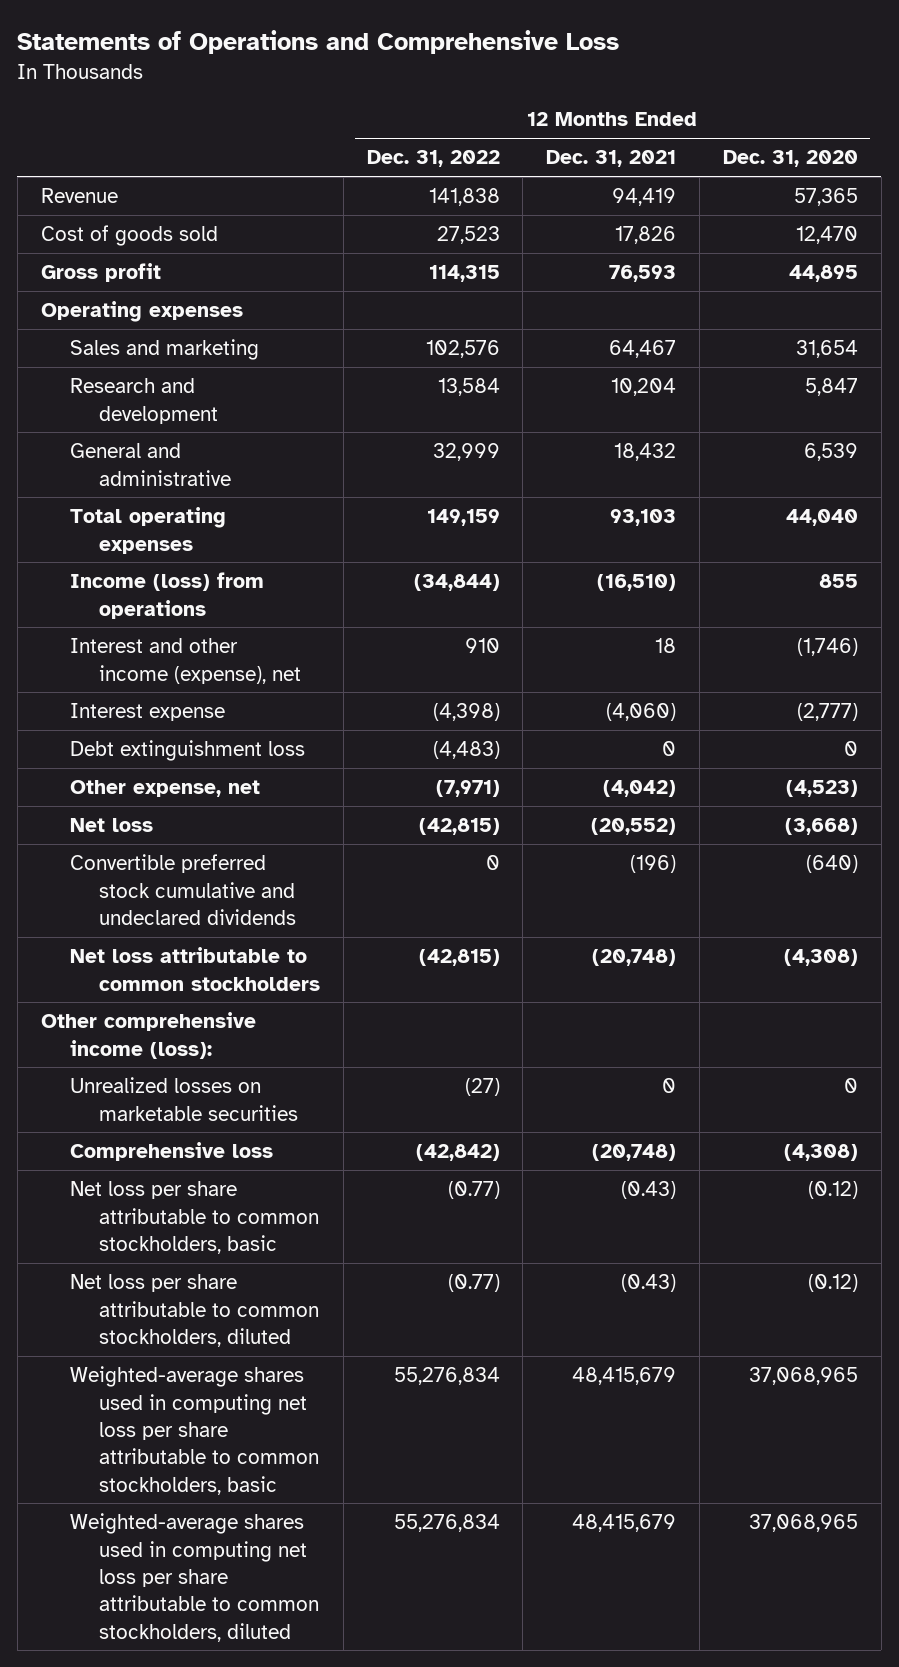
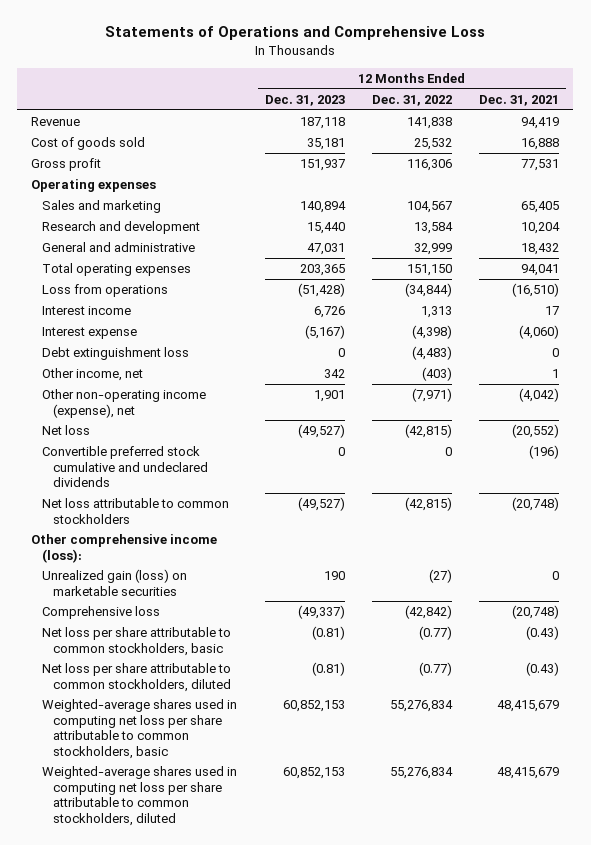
[723,150,859,168] Dec. 31, 2020 -> none
none -> [264,94,345,106] Dec. 31, 2023
[436,226,500,245] 27,523 -> [414,138,453,151] 25,532
[615,226,677,245] 17,826 -> [521,138,560,151] 16,888
[428,265,500,283] 114,315 -> [407,159,453,172] 116,306
[609,265,677,283] 76,593 -> [521,159,560,172] 77,531
[425,340,500,359] 102,576 -> [407,201,453,214] 104,567
[609,340,677,359] 64,467 -> [521,201,560,214] 65,405
[426,509,500,527] 149,159 -> [407,264,453,277] 151,150
[610,509,677,527] 93,103 -> [521,264,560,277] 94,041
[69,572,264,619] Income (loss) from operations -> [42,284,169,298] Loss from operations
[69,638,301,684] Interest and other income (expense), net -> [42,306,132,316] Interest income
[464,638,500,654] 910 -> [421,306,453,319] 1,313
[655,638,677,654] 18 -> [545,306,560,316] 17
none -> [42,368,144,382] Other income, net
[69,780,260,798] Other expense, net -> [42,389,207,418] Other non-operating income (expense), net
[69,1077,298,1121] Unrealized losses on marketable securities -> [42,569,188,596] Unrealized gain (loss) on marketable securities

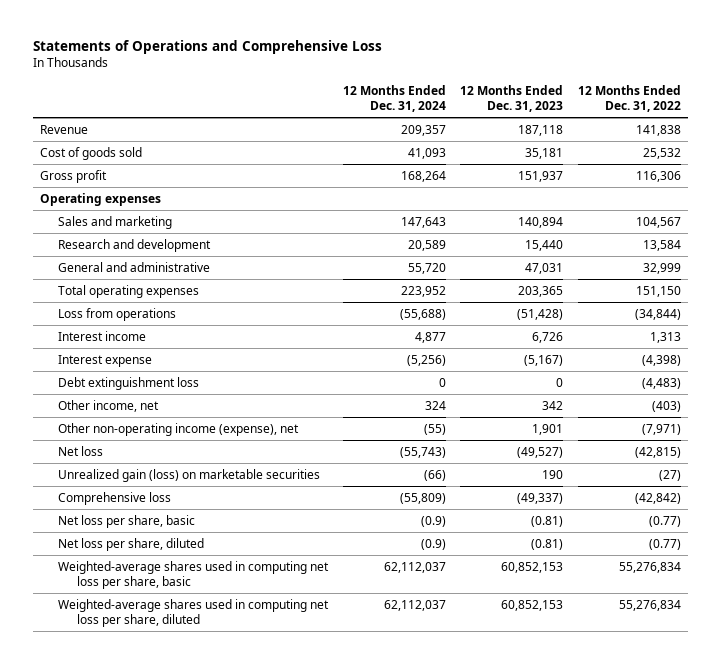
[479,94,560,106] Dec. 31, 2021 -> none
none -> [342,84,446,113] 12 Months Ended Dec. 31, 2024
[42,446,209,488] Convertible preferred stock cumulative and undeclared dividends -> none
[42,498,230,524] Net loss attributable to common stockholders -> none
[31,534,218,563] Other comprehensive income (loss): -> none
[42,627,232,656] Net loss per share attributable to common stockholders, basic -> [58,514,196,528] Net loss per share, basic
[42,663,232,692] Net loss per share attributable to common stockholders, diluted -> [58,537,205,551] Net loss per share, diluted
[42,699,238,759] Weighted-average shares used in computing net loss per share attributable to common stockholders, basic -> [58,560,330,590] Weighted-average shares used in computing net loss per share, basic
[42,766,238,826] Weighted-average shares used in computing net loss per share attributable to common stockholders, diluted -> [58,598,330,628] Weighted-average shares used in computing net loss per share, diluted

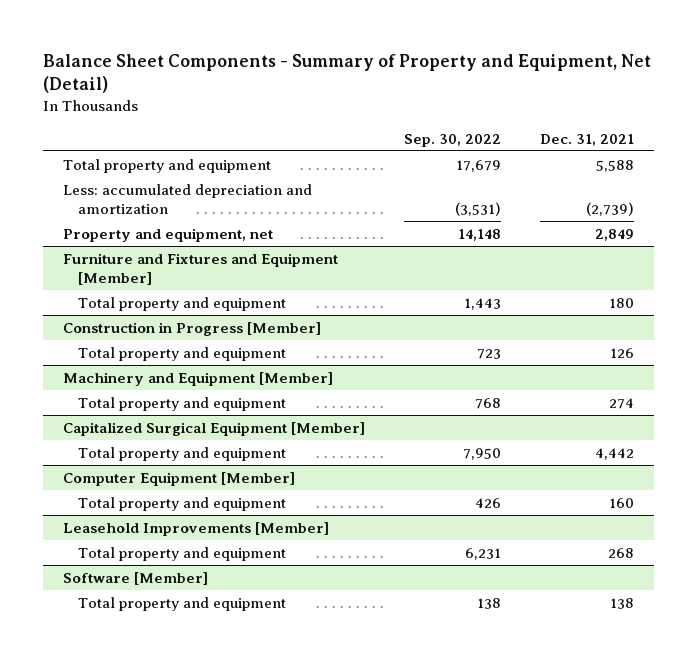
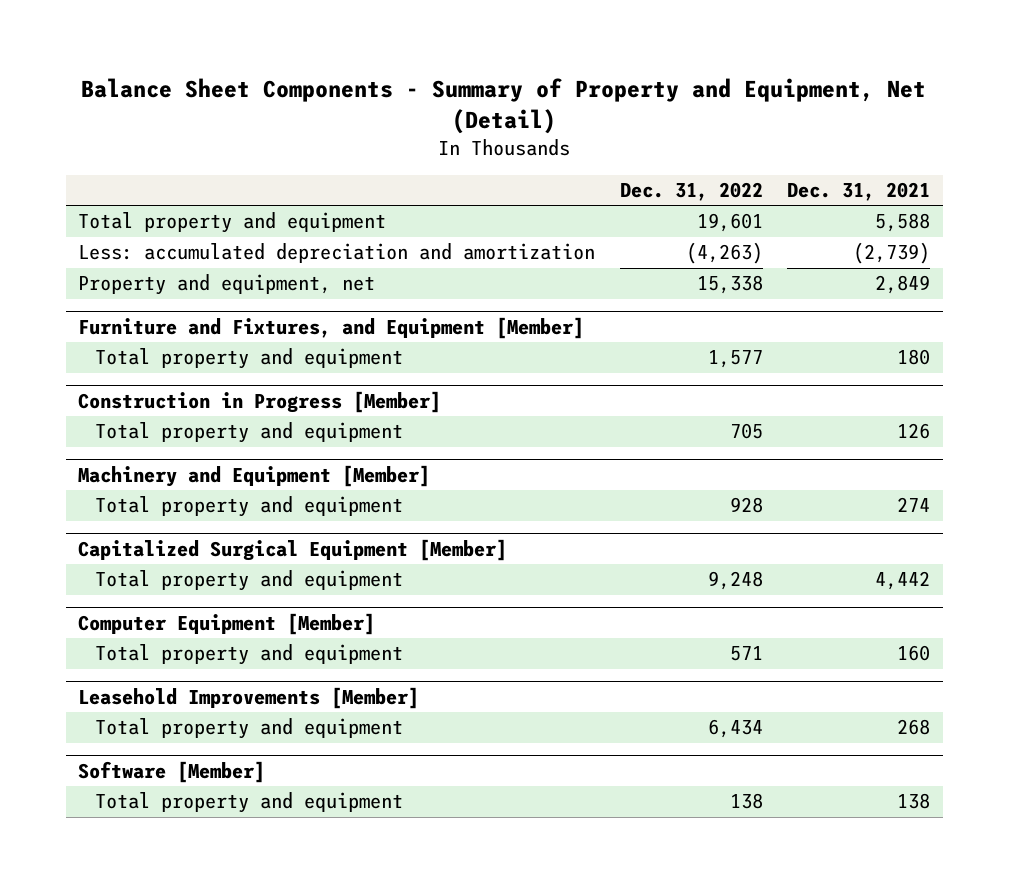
[403,133,501,147] Sep. 30, 2022 -> none
none -> [619,181,763,201] Dec. 31, 2022
[62,252,338,285] Furniture and Fixtures and Equipment [Member] -> [78,316,585,339] Furniture and Fixtures, and Equipment [Member]

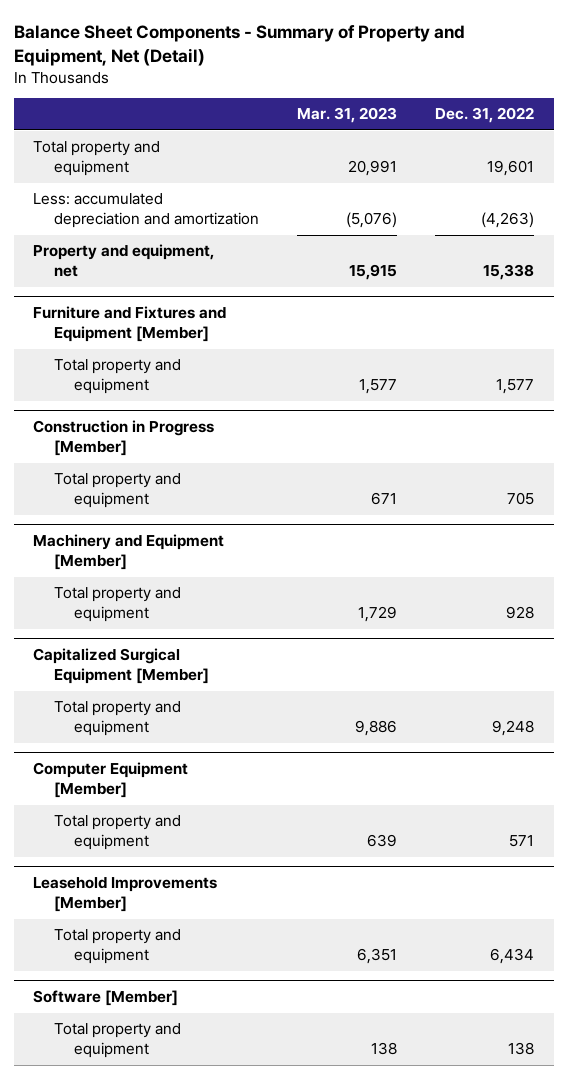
[787,181,931,201] Dec. 31, 2021 -> none
none -> [297,107,398,124] Mar. 31, 2023
[78,316,585,339] Furniture and Fixtures, and Equipment [Member] -> [33,306,227,343] Furniture and Fixtures and Equipment [Member]

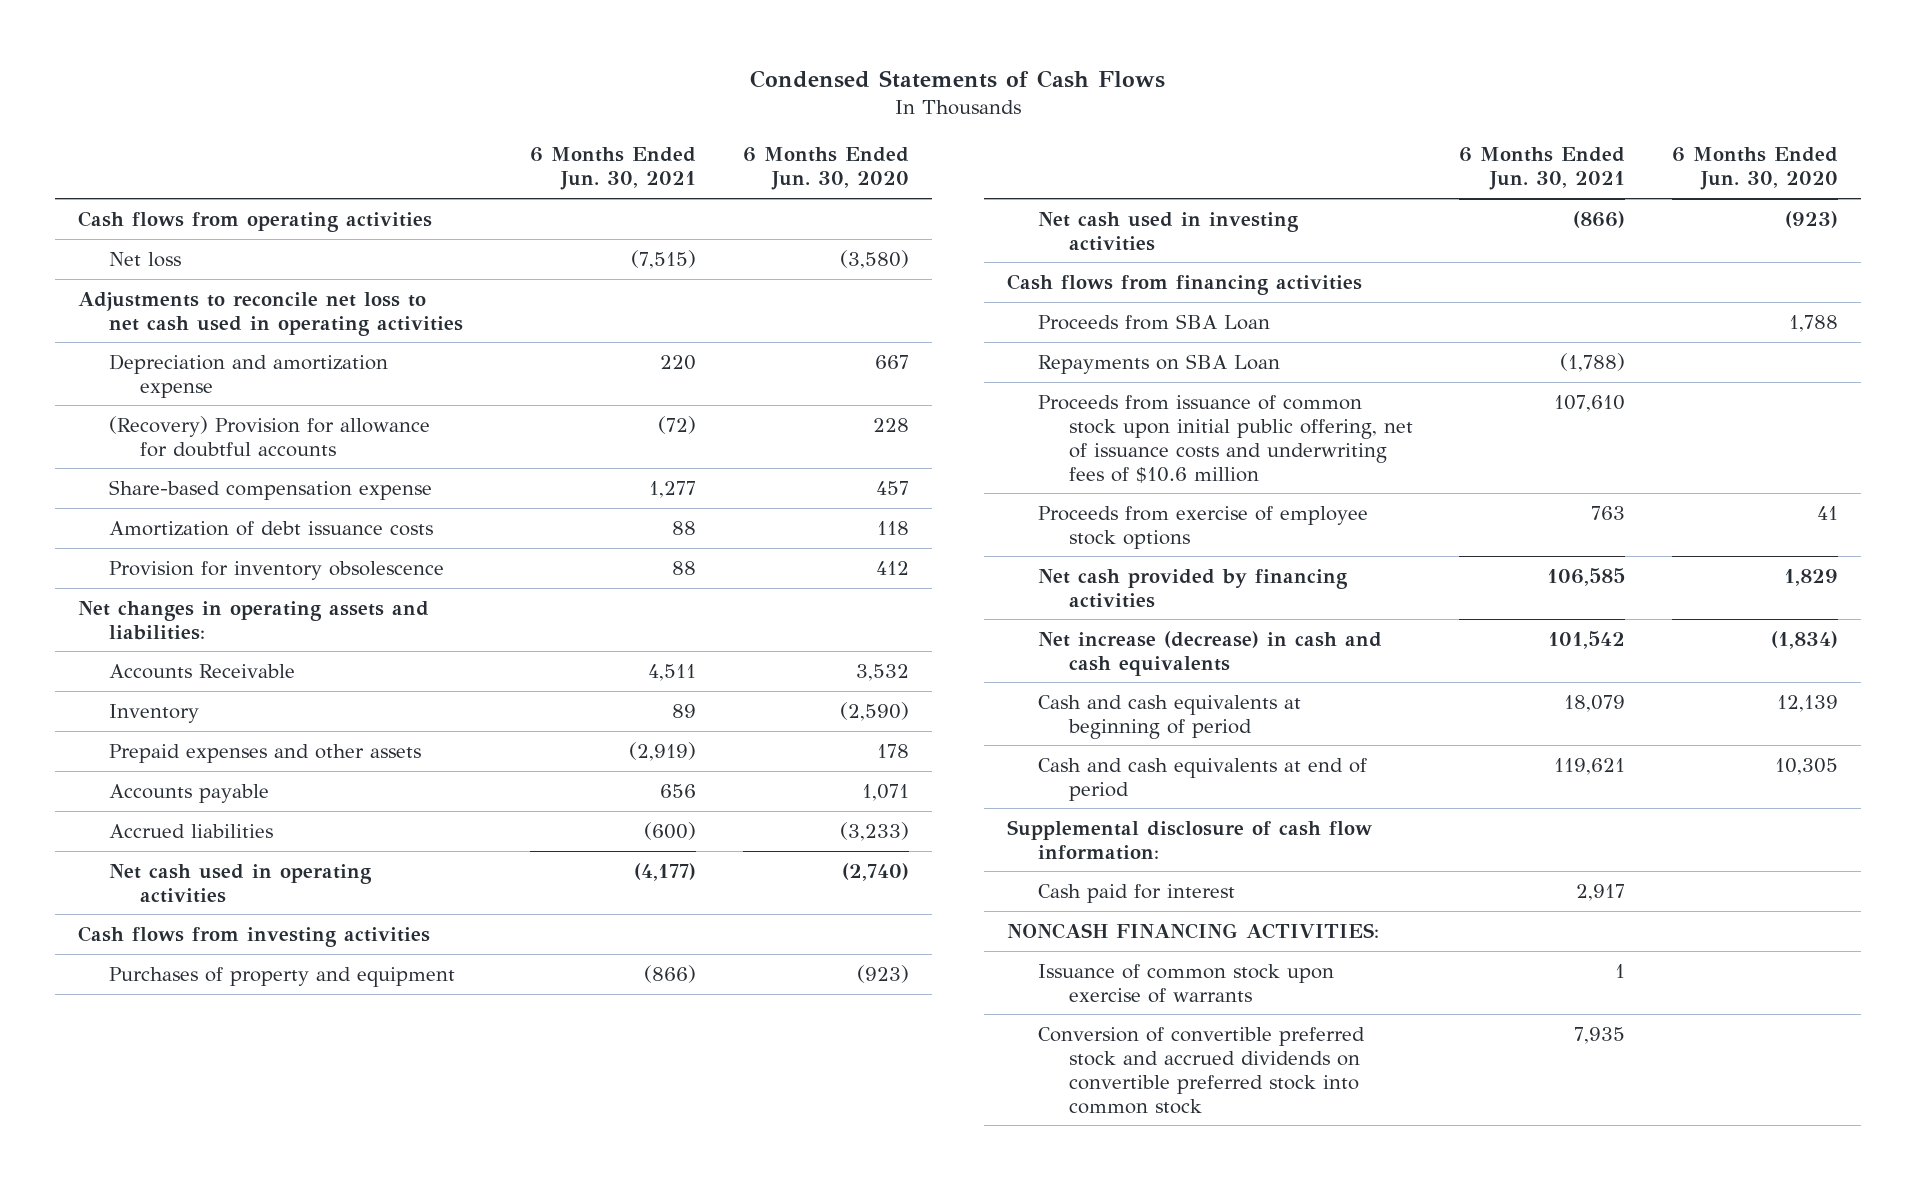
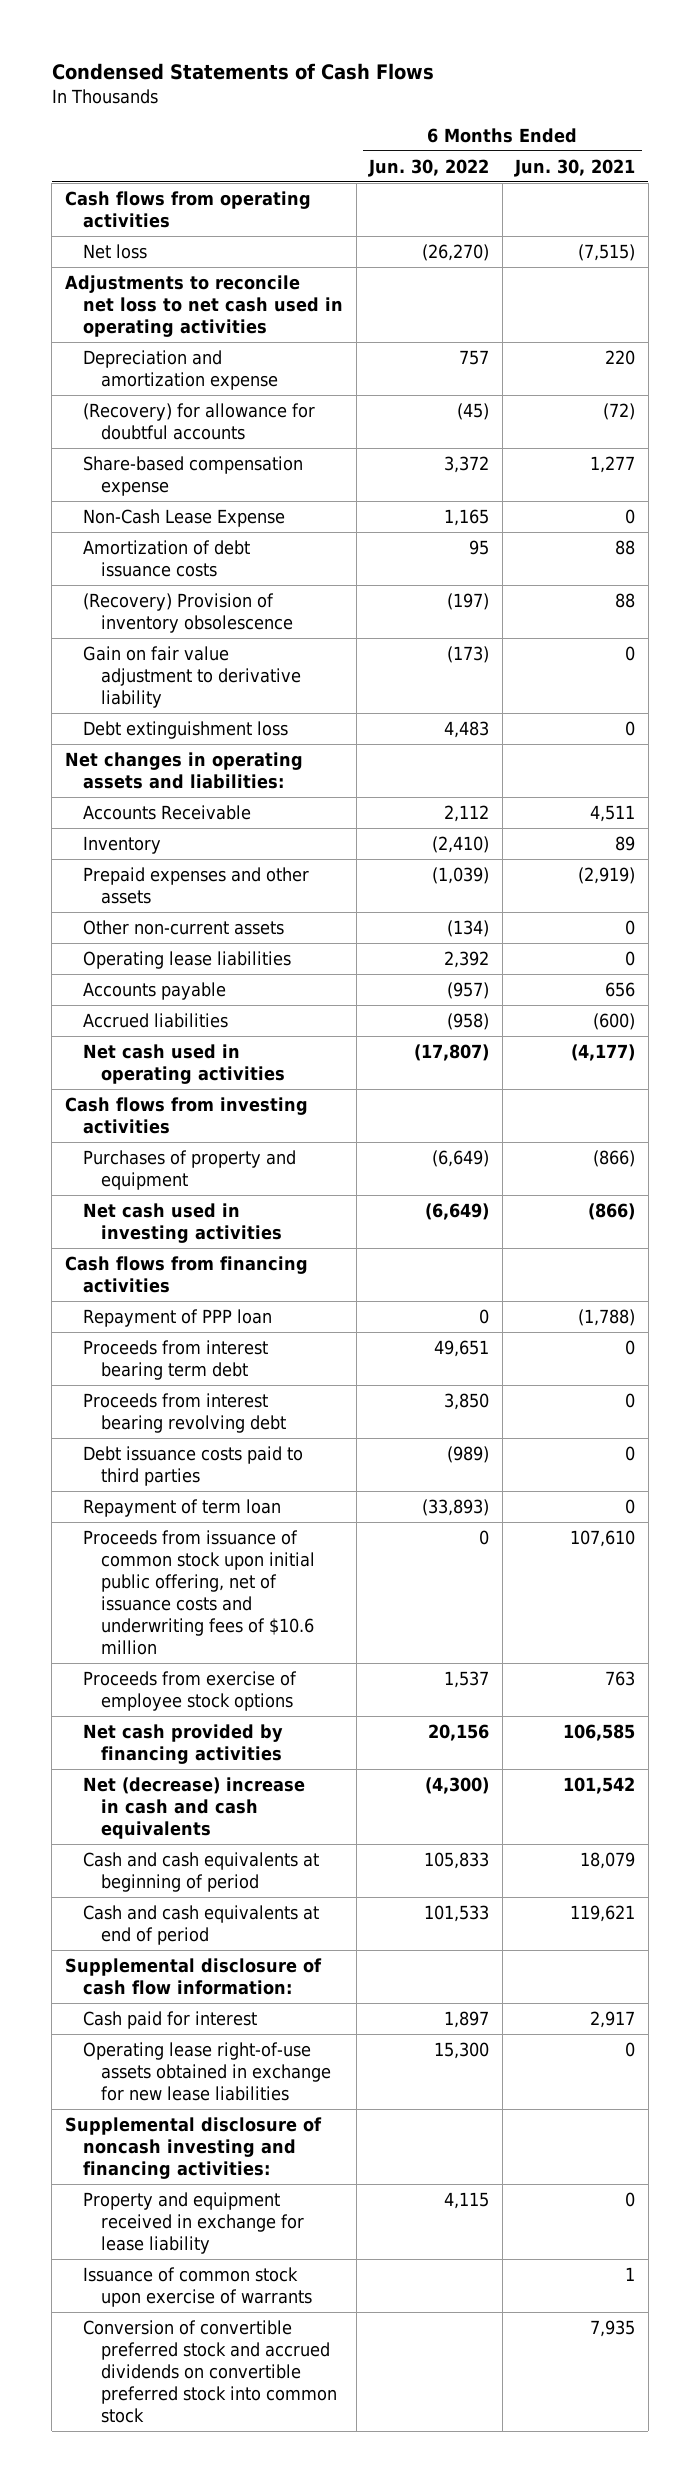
[743,147,910,191] 6 Months Ended Jun. 30, 2020 -> none
none -> [368,158,490,177] Jun. 30, 2022
[108,415,430,457] (Recovery) Provision for allowance for doubtful accounts -> [83,402,316,440] (Recovery) for allowance for doubtful accounts
none -> [83,508,286,527] Non-Cash Lease Expense
[108,560,444,580] Provision for inventory obsolescence -> [83,592,294,633] (Recovery) Provision of inventory obsolescence
none -> [83,645,302,708] Gain on fair value adjustment to derivative liability
none -> [83,720,289,739] Debt extinguishment loss
none -> [83,919,285,935] Other non-current assets
none -> [83,950,292,969] Operating lease liabilities
[1037,313,1270,330] Proceeds from SBA Loan -> none
[1037,353,1280,374] Repayments on SBA Loan -> [83,1308,273,1327] Repayment of PPP loan
none -> [83,1339,269,1380] Proceeds from interest bearing term debt
none -> [83,1392,287,1433] Proceeds from interest bearing revolving debt
none -> [83,1445,304,1486] Debt issuance costs paid to third parties
none -> [83,1498,282,1517] Repayment of term loan
[1037,630,1382,676] Net increase (decrease) in cash and cash equivalents -> [83,1776,306,1839] Net (decrease) increase in cash and cash equivalents
none -> [83,2041,332,2101] Operating lease right-of-use assets obtained in exchange for new lease liabilities
[1007,922,1380,939] NONCASH FINANCING ACTIVITIES: -> [64,2116,322,2179] Supplemental disclosure of noncash investing and financing activities:
none -> [83,2191,305,2254] Property and equipment received in exchange for lease liability

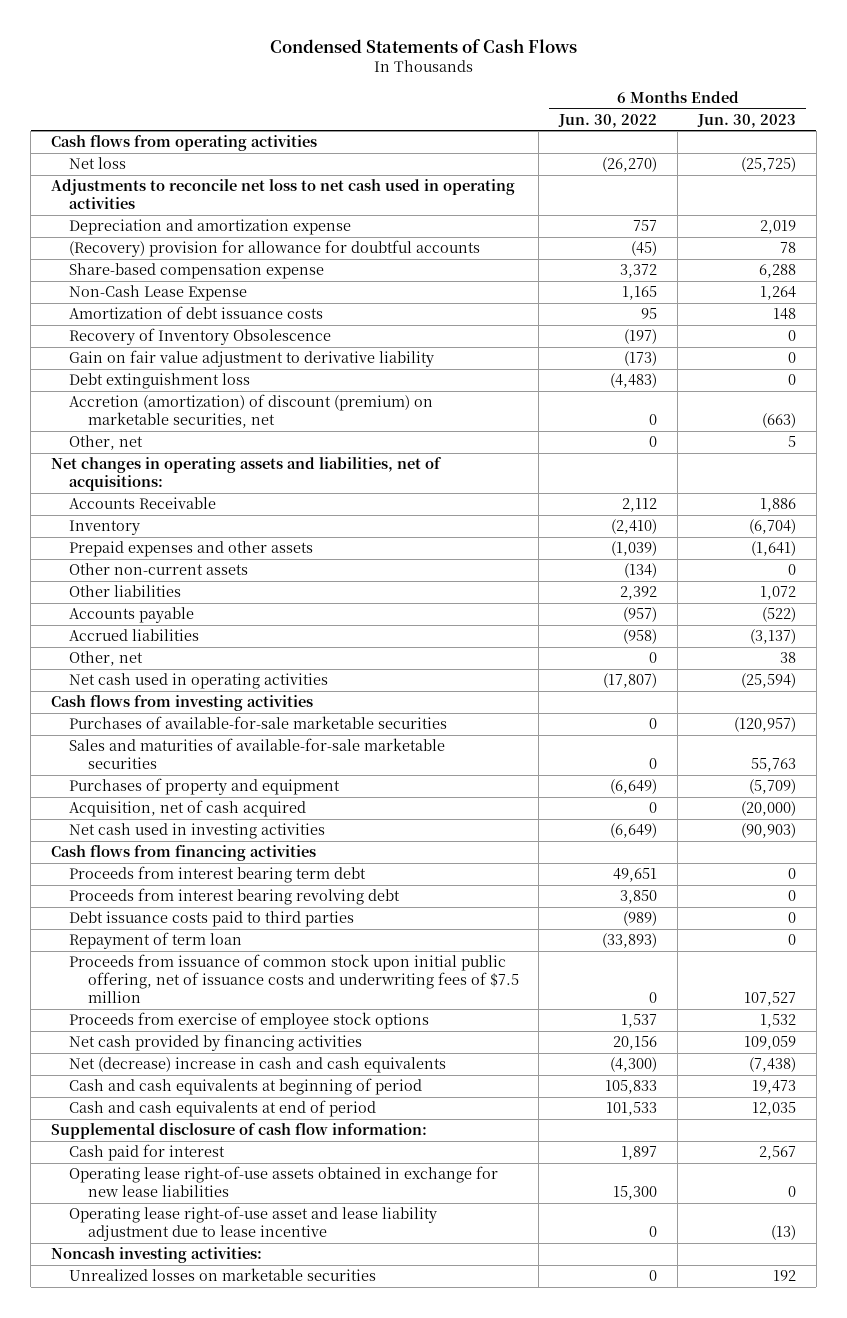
[514,158,636,177] Jun. 30, 2021 -> none
none -> [696,113,796,128] Jun. 30, 2023
[83,402,316,440] (Recovery) for allowance for doubtful accounts -> [69,240,481,258] (Recovery) provision for allowance for doubtful accounts
[83,592,294,633] (Recovery) Provision of inventory obsolescence -> [69,328,332,346] Recovery of Inventory Obsolescence
[444,720,490,738] 4,483 -> [610,373,658,389] (4,483)
none -> [69,394,434,429] Accretion (amortization) of discount (premium) on marketable securities, net
none -> [69,435,144,451] Other, net
[64,751,303,789] Net changes in operating assets and liabilities: -> [51,457,443,492] Net changes in operating assets and liabilities, net of acquisitions:
[83,950,292,969] Operating lease liabilities -> [69,585,182,598] Other liabilities
none -> [69,651,144,667] Other, net
none -> [69,716,448,730] Purchases of available-for-sale marketable securities
none -> [69,738,446,770] Sales and maturities of available-for-sale marketable securities
none -> [69,800,307,818] Acquisition, net of cash acquired
[83,1308,273,1327] Repayment of PPP loan -> none
[83,1529,316,1655] Proceeds from issuance of common stock upon initial public offering, net of issuance costs and underwriting fees of $10.6 million -> [69,954,519,1004] Proceeds from issuance of common stock upon initial public offering, net of issuance costs and underwriting fees of $7.5 million
[83,2191,305,2254] Property and equipment received in exchange for lease liability -> none
[83,2266,313,2307] Issuance of common stock upon exercise of warrants -> none
[83,2319,338,2423] Conversion of convertible preferred stock and accrued dividends on convertible preferred stock into common stock -> none
none -> [69,1206,438,1242] Operating lease right-of-use asset and lease liability adjustment due to lease incentive
[64,2116,322,2179] Supplemental disclosure of noncash investing and financing activities: -> [51,1247,263,1264] Noncash investing activities:
none -> [69,1268,377,1282] Unrealized losses on marketable securities

